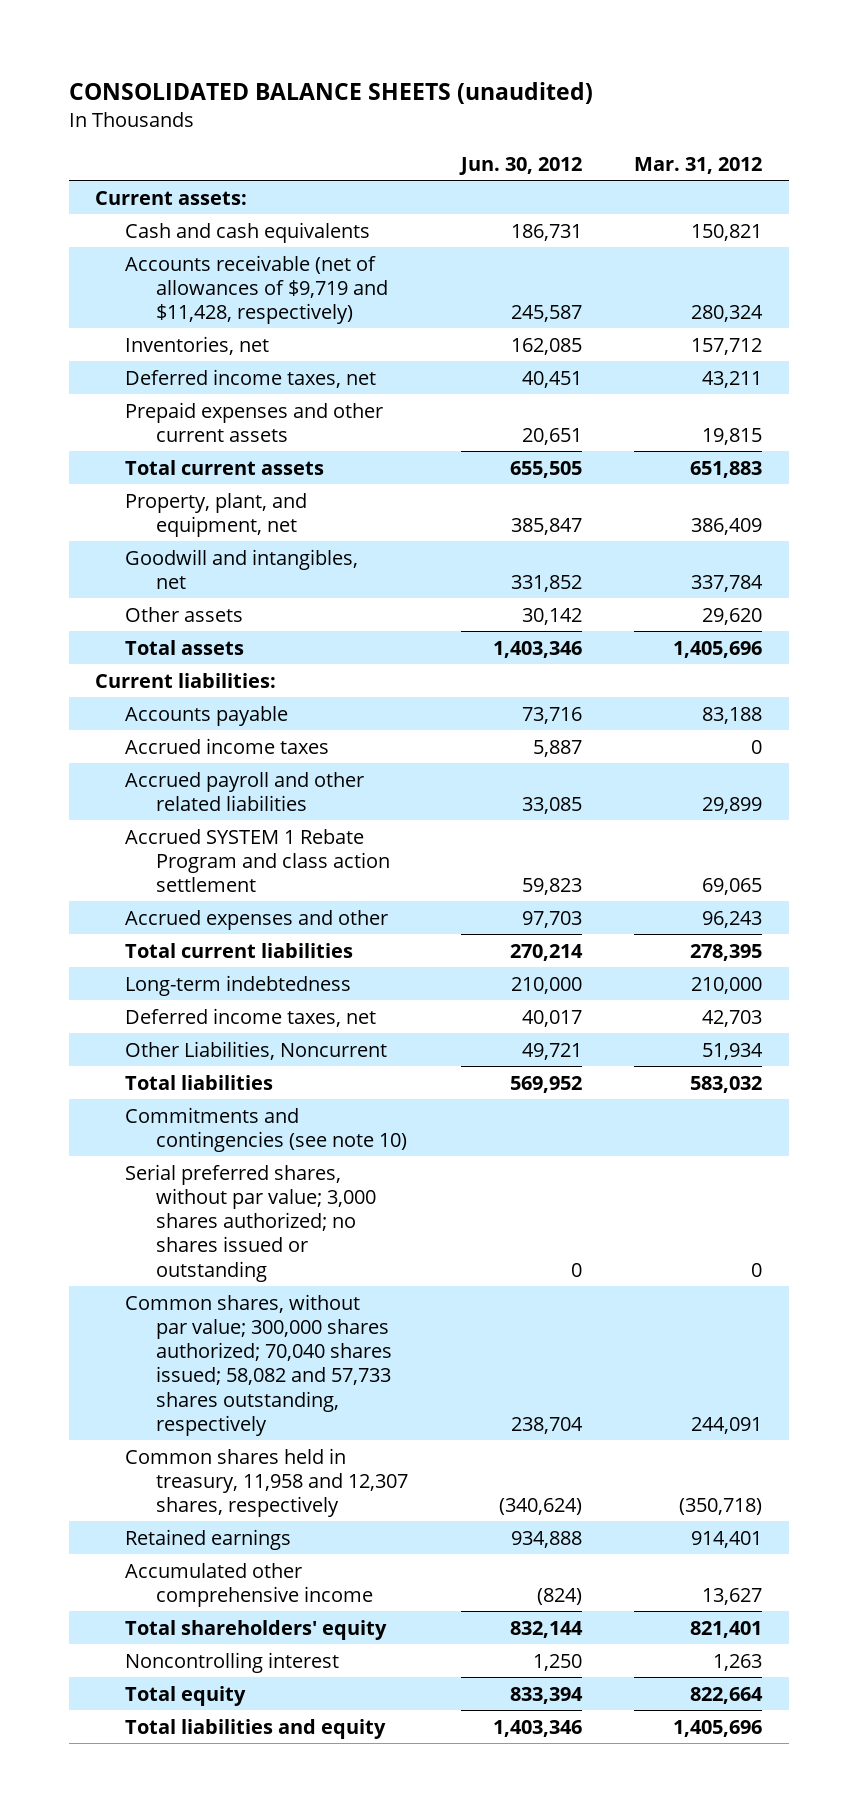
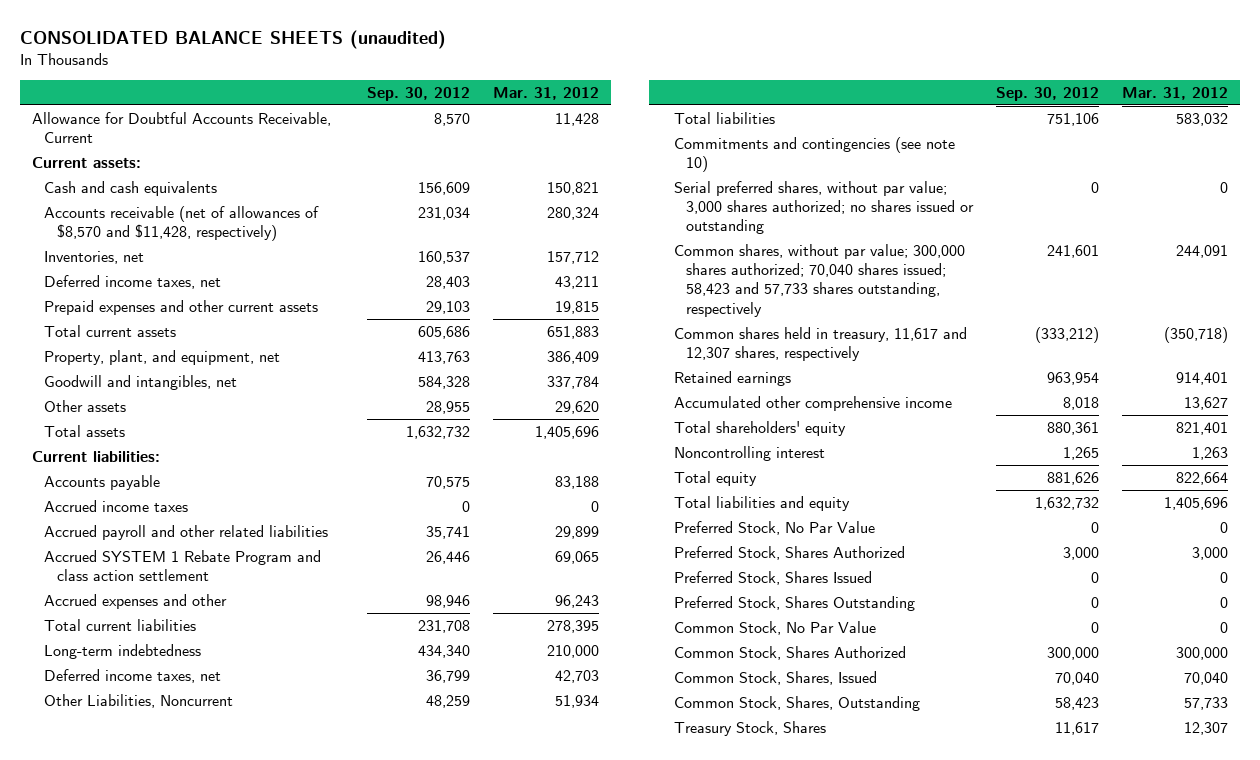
[458,156,582,175] Jun. 30, 2012 -> none
none -> [367,86,471,101] Sep. 30, 2012
none -> [31,111,331,144] Allowance for Doubtful Accounts Receivable, Current
[125,254,389,325] Accounts receivable (net of allowances of $9,719 and $11,428, respectively) -> [44,205,320,242] Accounts receivable (net of allowances of $8,570 and $11,428, respectively)
[125,1293,393,1436] Common shares, without par value; 300,000 shares authorized; 70,040 shares issued; 58,082 and 57,733 shares outstanding, respectively -> [673,243,965,317] Common shares, without par value; 300,000 shares authorized; 70,040 shares issued; 58,423 and 57,733 shares outstanding, respectively
[125,1447,409,1518] Common shares held in treasury, 11,958 and 12,307 shares, respectively -> [673,326,967,362] Common shares held in treasury, 11,617 and 12,307 shares, respectively
none -> [673,520,875,535] Preferred Stock, No Par Value
none -> [673,545,905,560] Preferred Stock, Shares Authorized
none -> [673,570,872,585] Preferred Stock, Shares Issued
none -> [673,595,915,611] Preferred Stock, Shares Outstanding
none -> [673,620,876,635] Common Stock, No Par Value
none -> [673,645,906,660] Common Stock, Shares Authorized
none -> [673,670,877,685] Common Stock, Shares, Issued
none -> [673,695,920,711] Common Stock, Shares, Outstanding
none -> [673,720,826,736] Treasury Stock, Shares

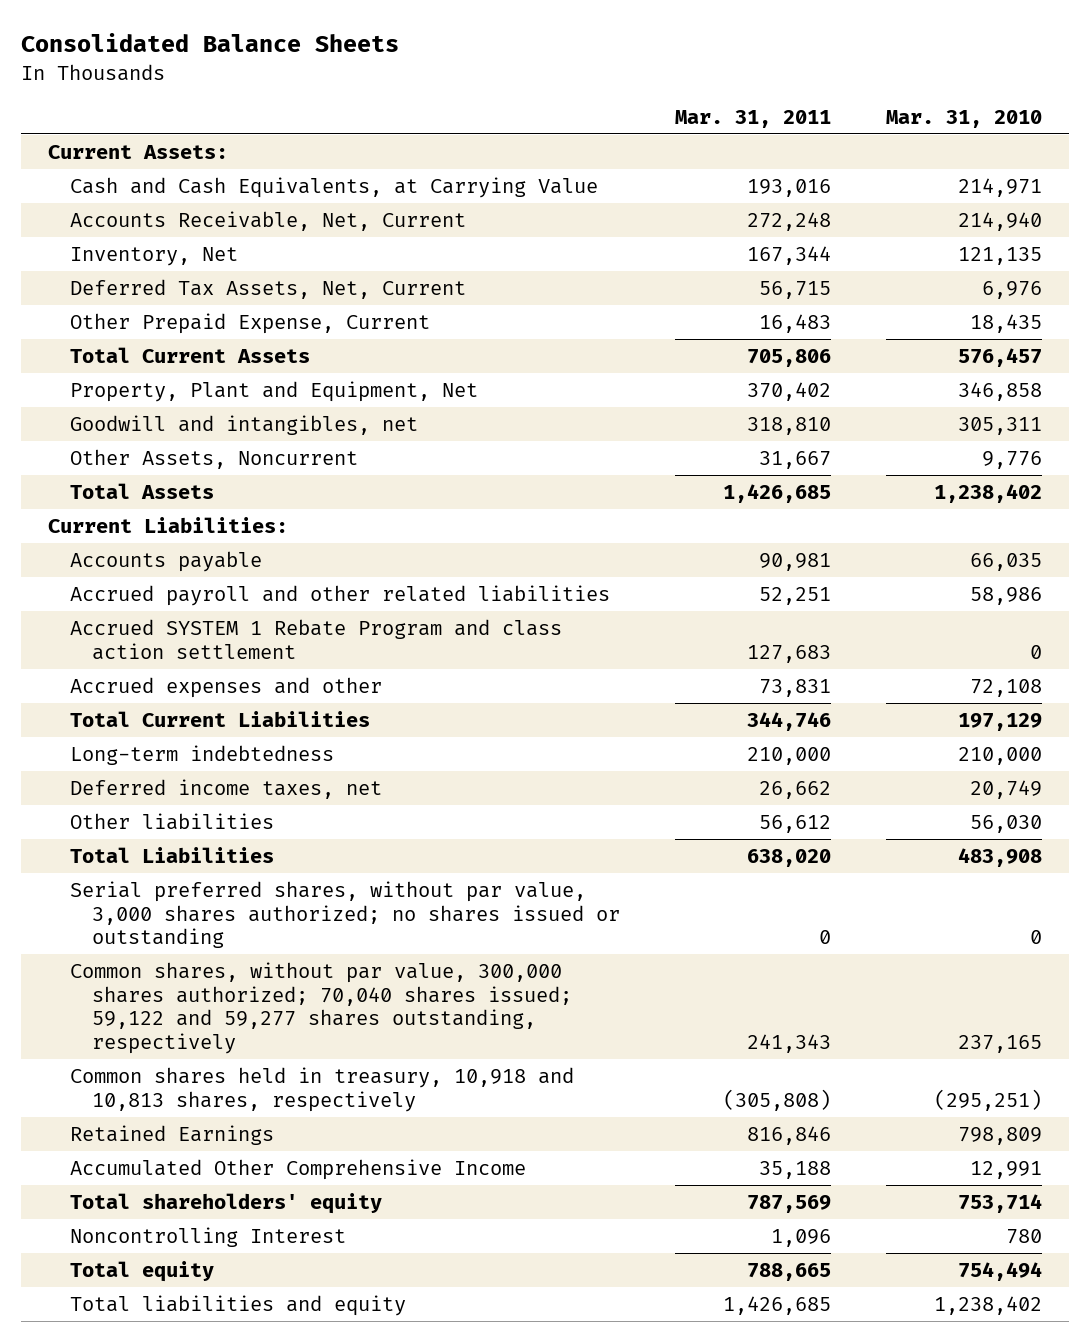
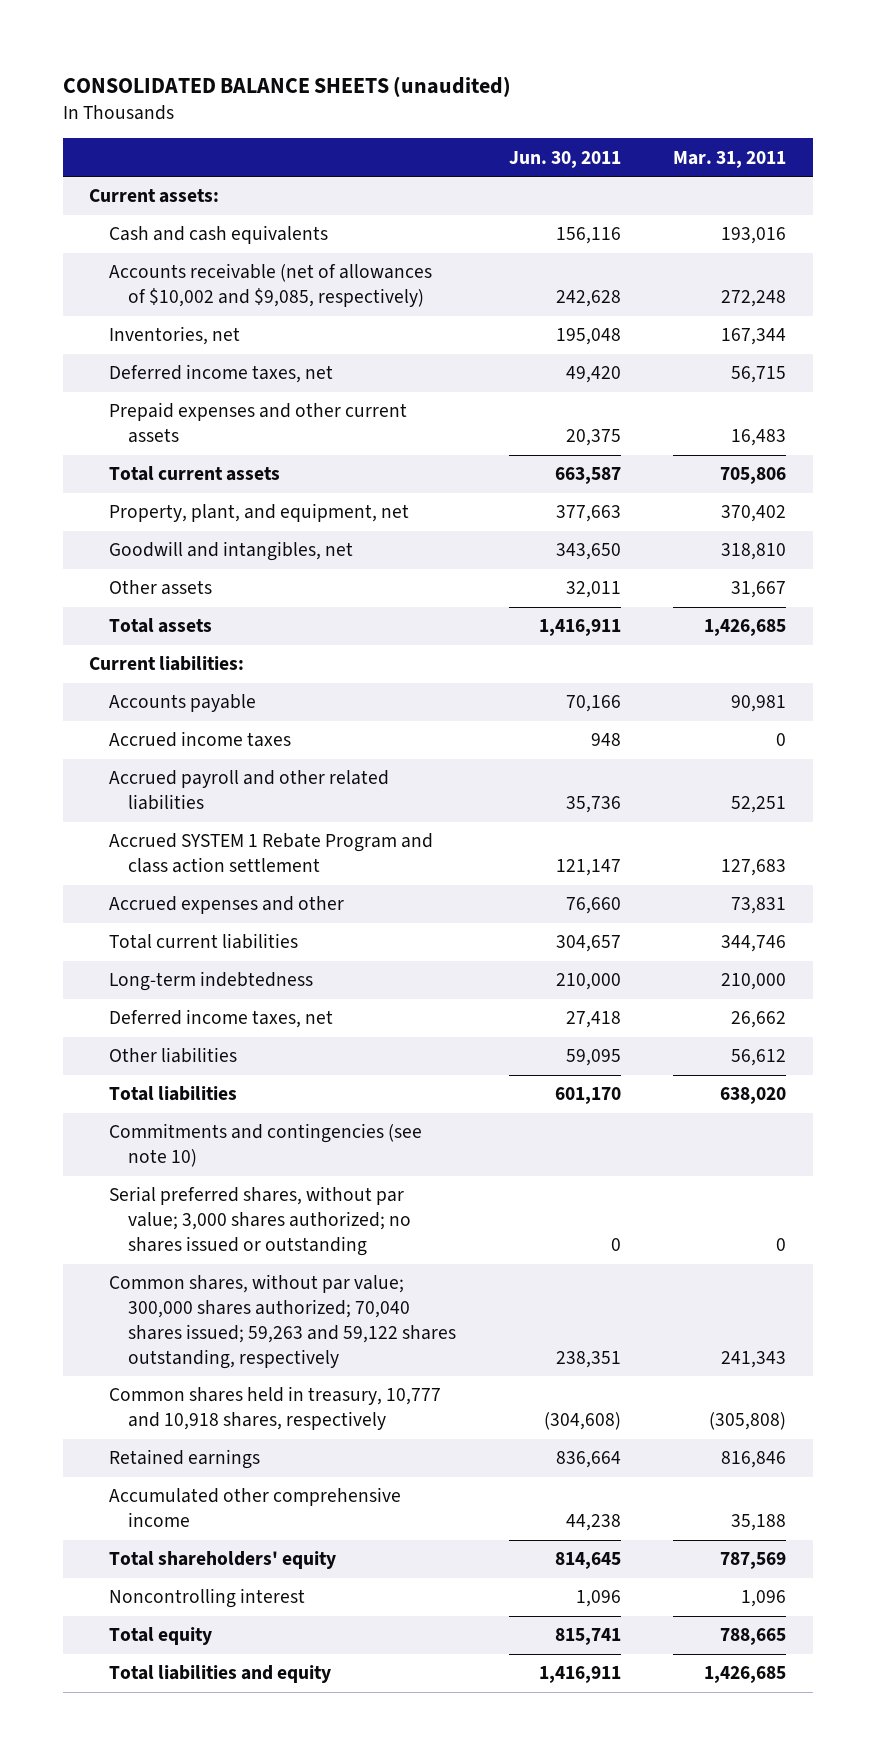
[20,33,399,53] Consolidated Balance Sheets -> [63,75,512,97] CONSOLIDATED BALANCE SHEETS (unaudited)
[885,109,1042,128] Mar. 31, 2010 -> none
none -> [508,150,621,168] Jun. 30, 2011
[48,145,229,160] Current Assets: -> [89,189,220,204] Current assets:
[70,177,599,199] Cash and Cash Equivalents, at Carrying Value -> [108,225,328,245] Cash and cash equivalents
[70,211,467,232] Accounts Receivable, Net, Current -> [108,263,432,308] Accounts receivable (net of allowances of $10,002 and $9,085, respectively)
[70,247,239,267] Inventory, Net -> [108,326,240,346] Inventories, net
[70,279,467,300] Deferred Tax Assets, Net, Current -> [108,364,333,384] Deferred income taxes, net
[70,313,431,335] Other Prepaid Expense, Current -> [108,402,407,444] Prepaid expenses and other current assets
[70,347,311,364] Total Current Assets -> [108,466,280,482] Total current assets
[70,381,479,403] Property, Plant and Equipment, Net -> [108,503,409,523] Property, plant, and equipment, net
[70,449,359,470] Other Assets, Noncurrent -> [108,580,212,596] Other assets
[70,483,215,500] Total Assets -> [108,618,212,634] Total assets
[48,517,289,534] Current Liabilities: -> [89,656,245,672] Current liabilities:
none -> [108,731,291,748] Accrued income taxes
[70,711,371,728] Total Current Liabilities -> [108,933,298,950] Total current liabilities
[70,847,275,864] Total Liabilities -> [108,1086,237,1102] Total liabilities
none -> [108,1123,422,1168] Commitments and contingencies (see note 10)
[70,881,620,949] Serial preferred shares, without par value, 3,000 shares authorized; no shares issued or outstanding -> [108,1186,412,1257] Serial preferred shares, without par value; 3,000 shares authorized; no shares issued or outstanding
[70,962,572,1054] Common shares, without par value, 300,000 shares authorized; 70,040 shares issued; 59,122 and 59,277 shares outstanding, respectively -> [108,1274,457,1369] Common shares, without par value; 300,000 shares authorized; 70,040 shares issued; 59,263 and 59,122 shares outstanding, respectively
[70,1067,575,1112] Common shares held in treasury, 10,918 and 10,813 shares, respectively -> [108,1386,441,1431] Common shares held in treasury, 10,777 and 10,918 shares, respectively
[70,1125,275,1146] Retained Earnings -> [108,1449,260,1470] Retained earnings
[70,1159,527,1181] Accumulated Other Comprehensive Income -> [108,1487,401,1528] Accumulated other comprehensive income
[70,1227,347,1248] Noncontrolling Interest -> [108,1588,305,1609] Noncontrolling interest

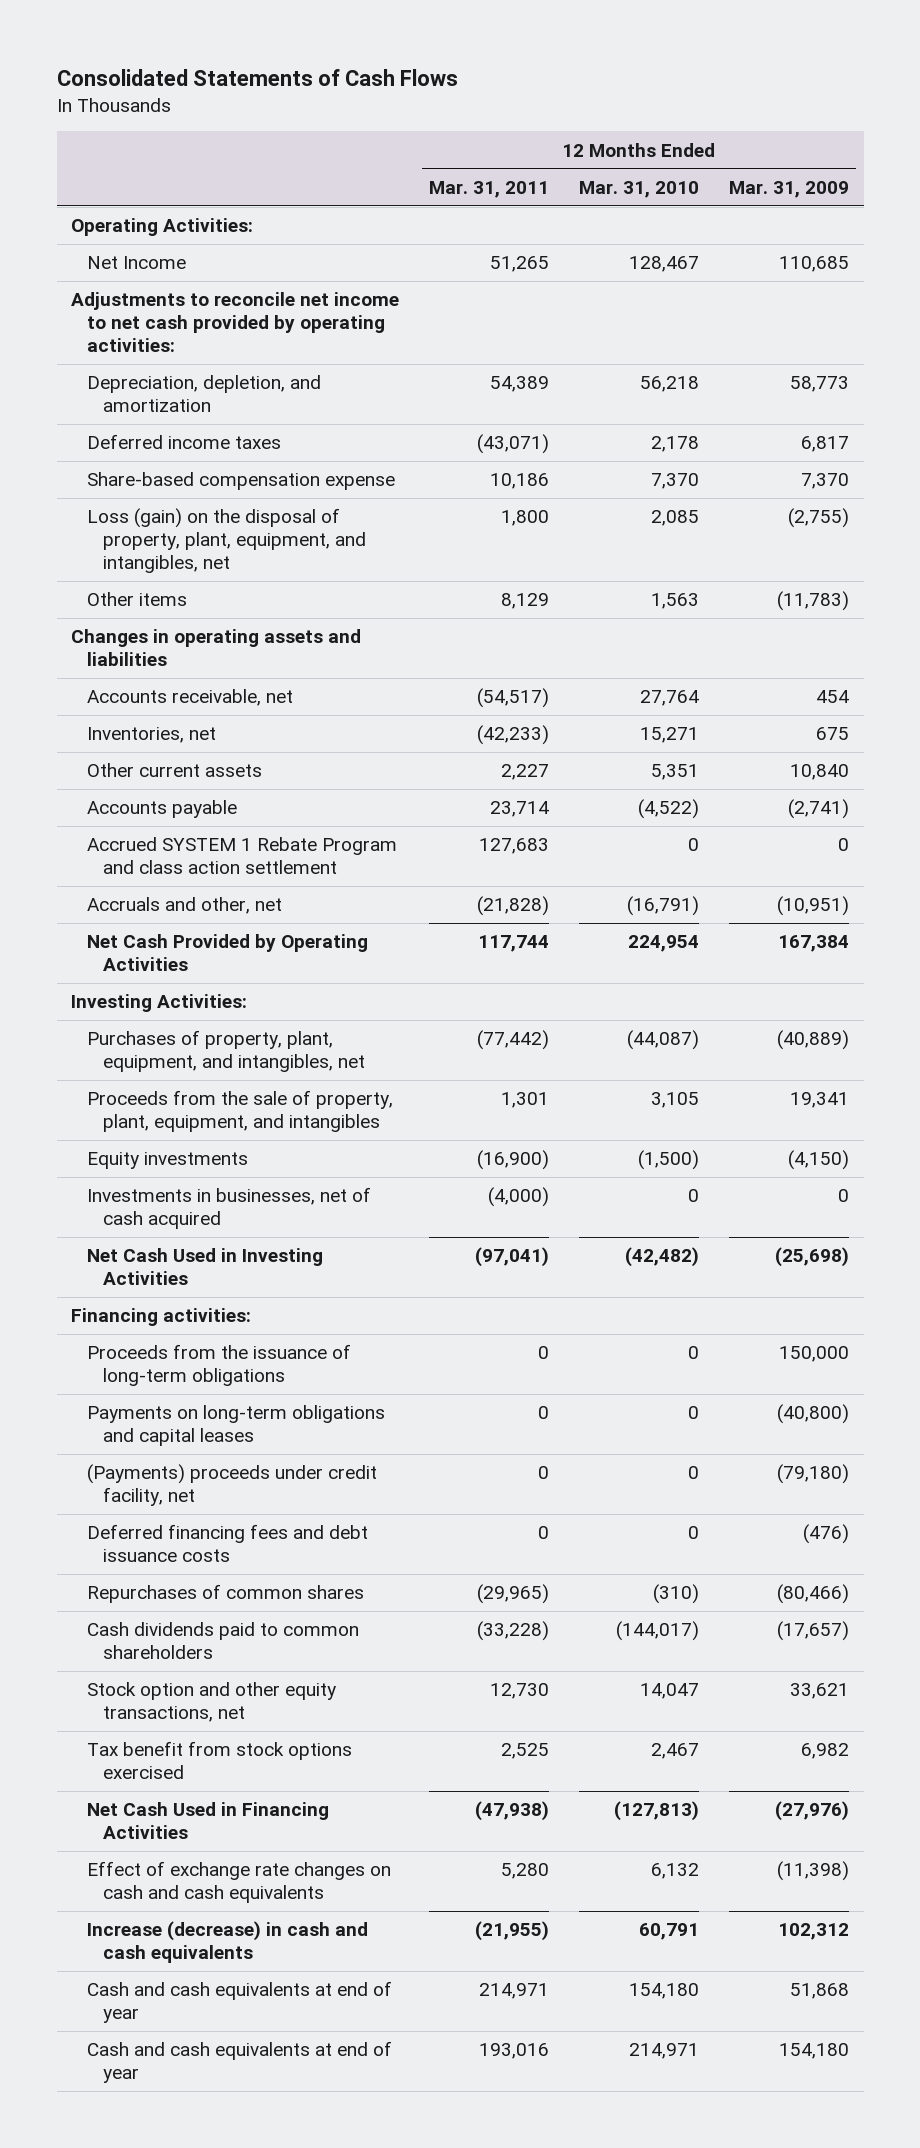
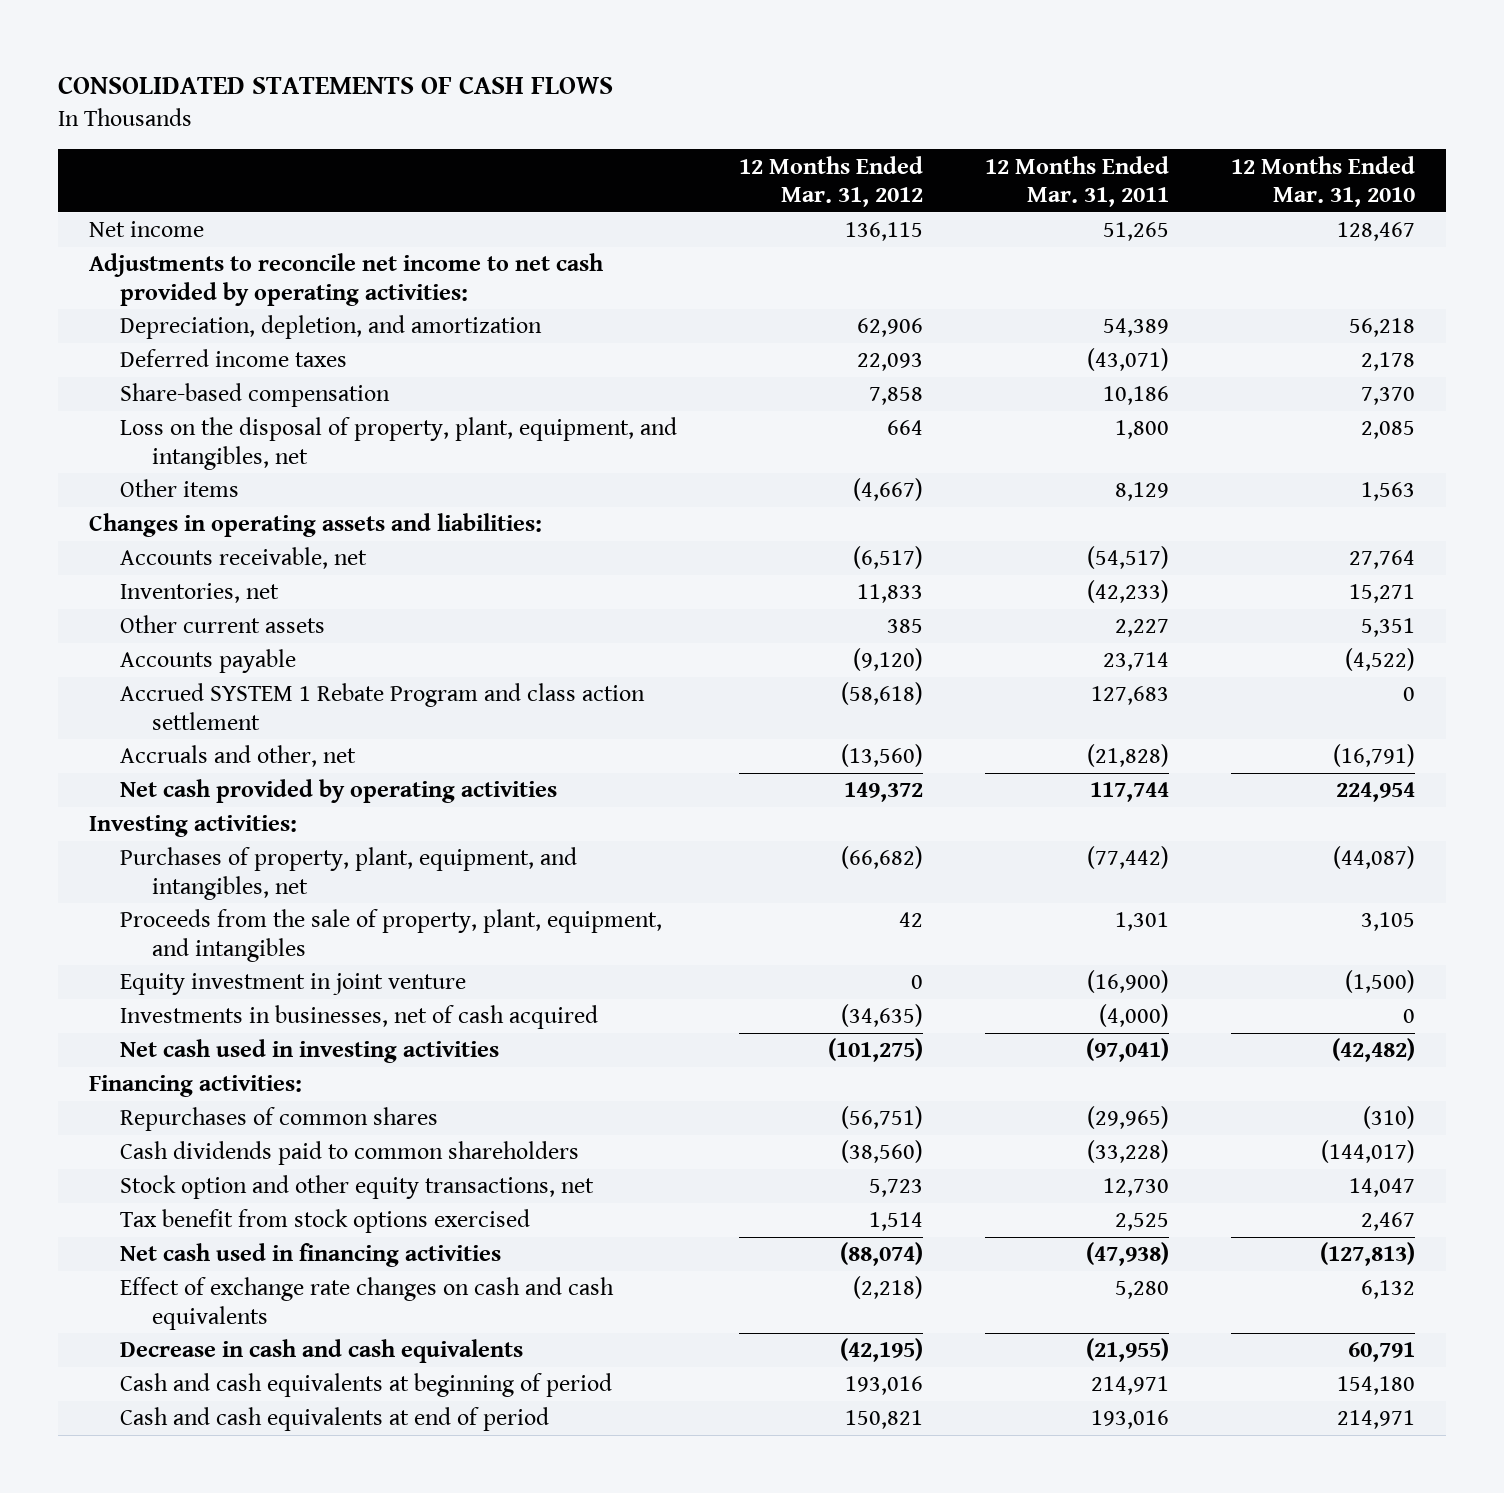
[56,69,458,87] Consolidated Statements of Cash Flows -> [58,76,614,95] CONSOLIDATED STATEMENTS OF CASH FLOWS
[728,180,849,198] Mar. 31, 2009 -> none
none -> [739,155,924,207] 12 Months Ended Mar. 31, 2012
[71,218,254,237] Operating Activities: -> none
[87,256,187,270] Net Income -> [89,221,205,238] Net income
[87,472,396,491] Share-based compensation expense -> [120,383,391,408] Share-based compensation
[87,508,367,573] Loss (gain) on the disposal of property, plant, equipment, and intangibles, net -> [120,417,678,470] Loss on the disposal of property, plant, equipment, and intangibles, net
[71,629,362,667] Changes in operating assets and liabilities -> [89,513,543,538] Changes in operating assets and liabilities:
[87,934,369,972] Net Cash Provided by Operating Activities -> [120,779,558,804] Net cash provided by operating activities
[71,994,248,1013] Investing Activities: -> [89,815,298,838] Investing activities:
[87,1152,249,1170] Equity investments -> [120,973,467,996] Equity investment in joint venture
[87,1248,324,1286] Net Cash Used in Investing Activities -> [120,1039,500,1064] Net cash used in investing activities
[87,1344,352,1387] Proceeds from the issuance of long-term obligations -> none
[87,1405,386,1447] Payments on long-term obligations and capital leases -> none
[87,1464,378,1507] (Payments) proceeds under credit facility, net -> none
[87,1524,369,1563] Deferred financing fees and debt issuance costs -> none
[87,1802,330,1840] Net Cash Used in Financing Activities -> [120,1243,502,1268] Net cash used in financing activities
[87,1921,369,1964] Increase (decrease) in cash and cash equivalents -> [120,1339,524,1364] Decrease in cash and cash equivalents
[87,1981,393,2024] Cash and cash equivalents at end of year -> [120,1373,613,1398] Cash and cash equivalents at beginning of period
[87,2041,393,2084] Cash and cash equivalents at end of year -> [120,1407,550,1432] Cash and cash equivalents at end of period

